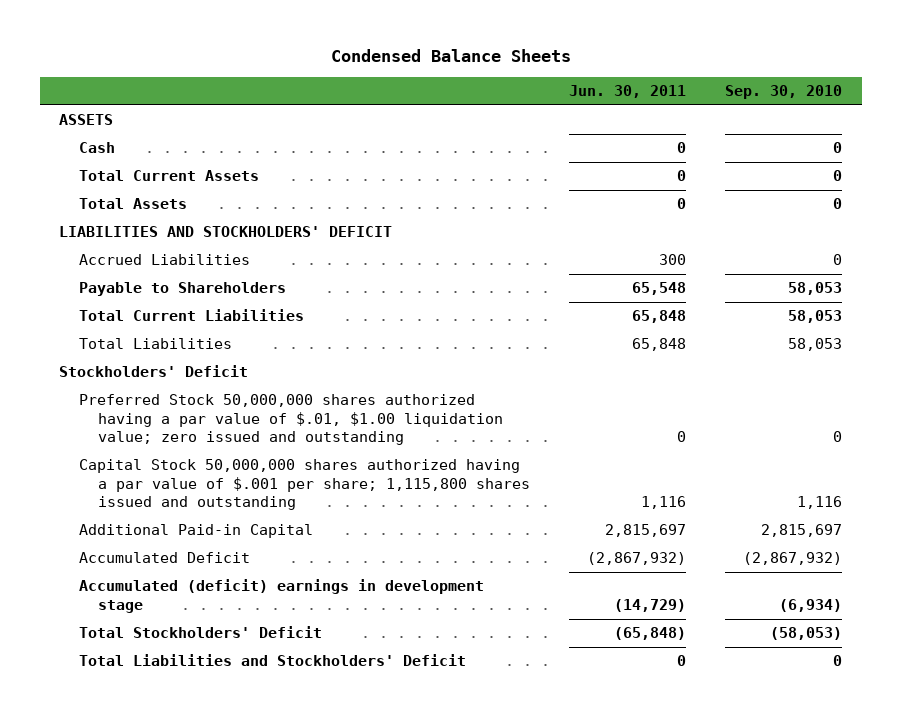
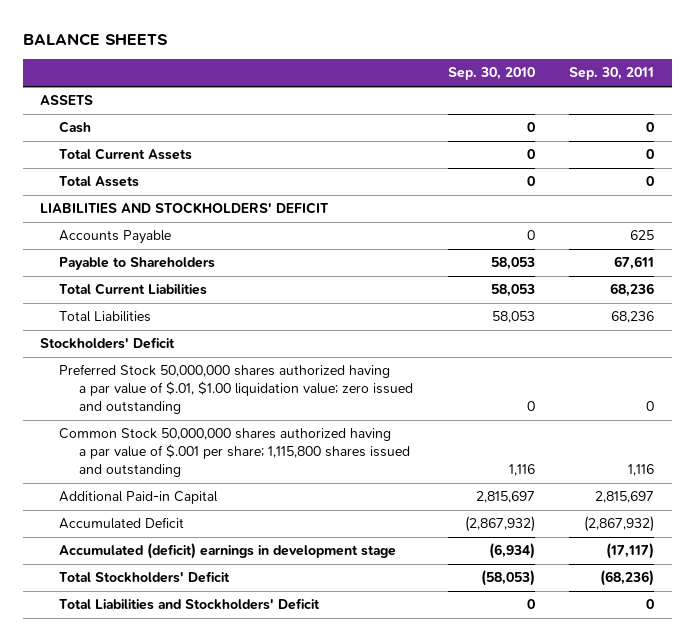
[330,49,571,63] Condensed Balance Sheets -> [22,32,168,46] BALANCE SHEETS
[569,84,687,98] Jun. 30, 2011 -> none
none -> [569,67,655,81] Sep. 30, 2011
[78,254,250,266] Accrued Liabilities -> none
none -> [59,230,172,245] Accounts Payable
[78,459,531,511] Capital Stock 50,000,000 shares authorized having a par value of $.001 per share; 1,115,800 shares issued and outstanding -> [59,428,410,478] Common Stock 50,000,000 shares authorized having a par value of $.001 per share; 1,115,800 shares issued and outstanding

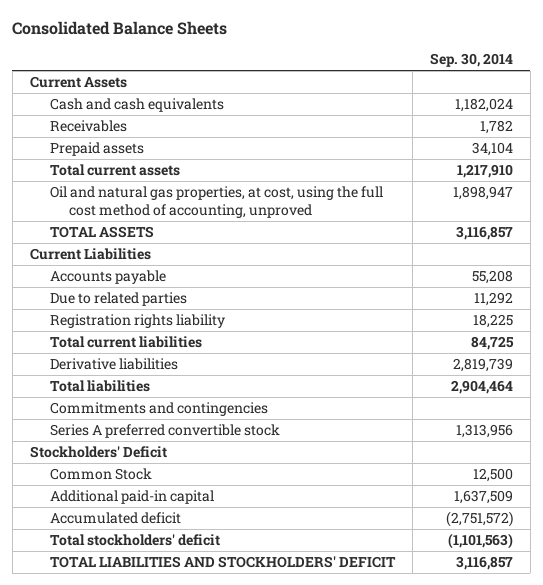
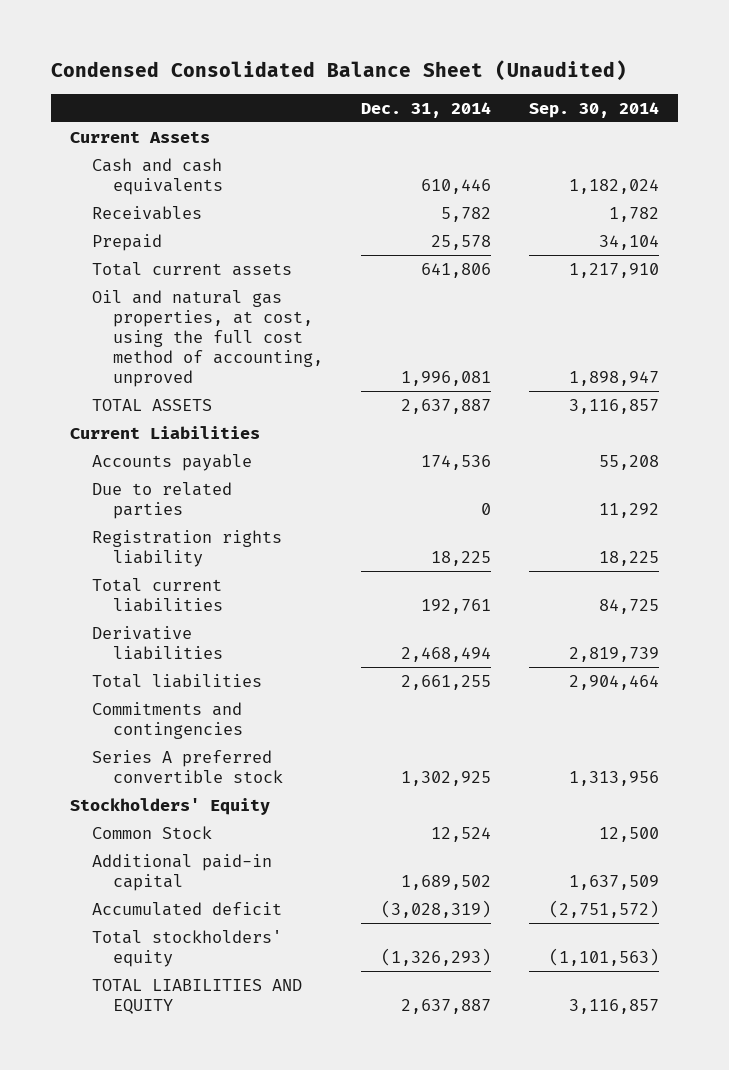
[12,20,228,35] Consolidated Balance Sheets -> [51,59,628,81] Condensed Consolidated Balance Sheet (Unaudited)
none -> [361,101,492,118] Dec. 31, 2014
[49,142,144,157] Prepaid assets -> [91,233,162,251] Prepaid
[29,446,167,459] Stockholders' Deficit -> [69,797,270,815] Stockholders' Equity
[49,534,220,547] Total stockholders' deficit -> [91,929,282,967] Total stockholders' equity
[49,556,396,569] TOTAL LIABILITIES AND STOCKHOLDERS' DEFICIT -> [91,978,302,1014] TOTAL LIABILITIES AND EQUITY

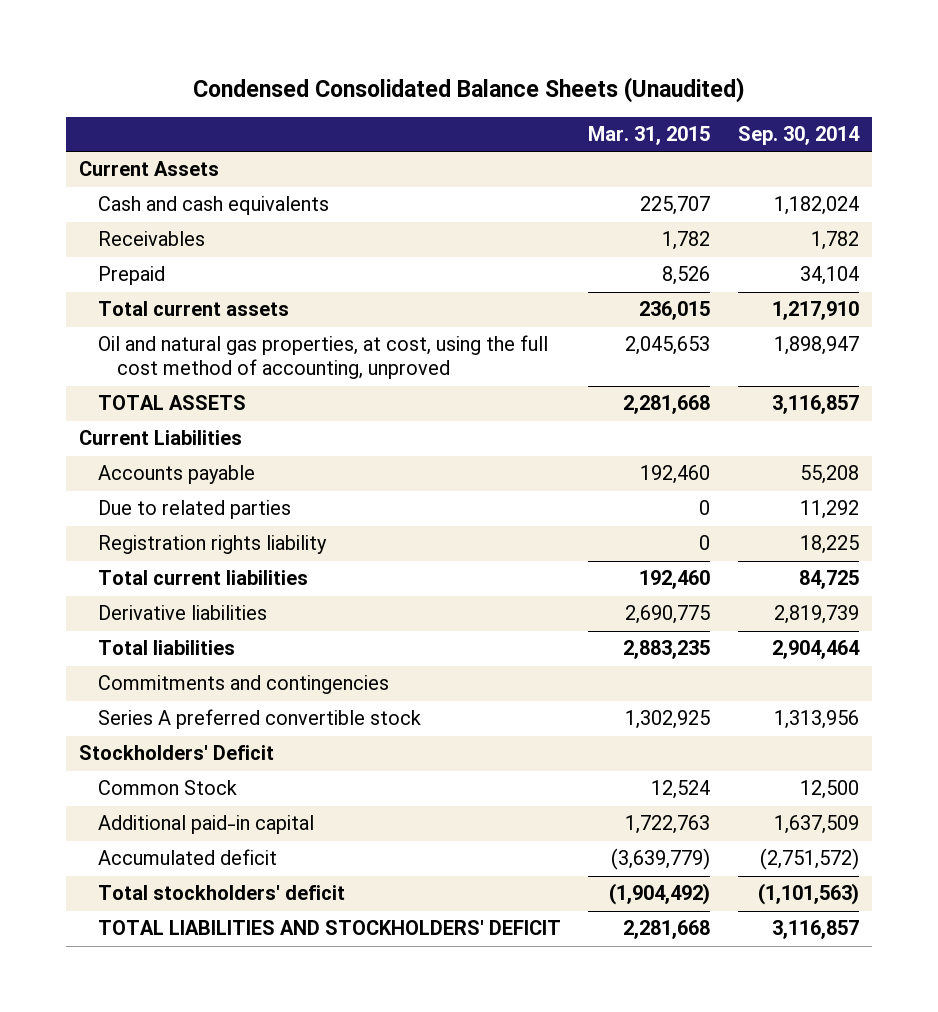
[51,59,628,81] Condensed Consolidated Balance Sheet (Unaudited) -> [192,76,745,103] Condensed Consolidated Balance Sheets (Unaudited)
[361,101,492,118] Dec. 31, 2014 -> none
none -> [588,126,711,146] Mar. 31, 2015
[69,797,270,815] Stockholders' Equity -> [79,745,275,761] Stockholders' Deficit
[91,929,282,967] Total stockholders' equity -> [98,885,346,901] Total stockholders' deficit
[91,978,302,1014] TOTAL LIABILITIES AND EQUITY -> [98,920,562,936] TOTAL LIABILITIES AND STOCKHOLDERS' DEFICIT

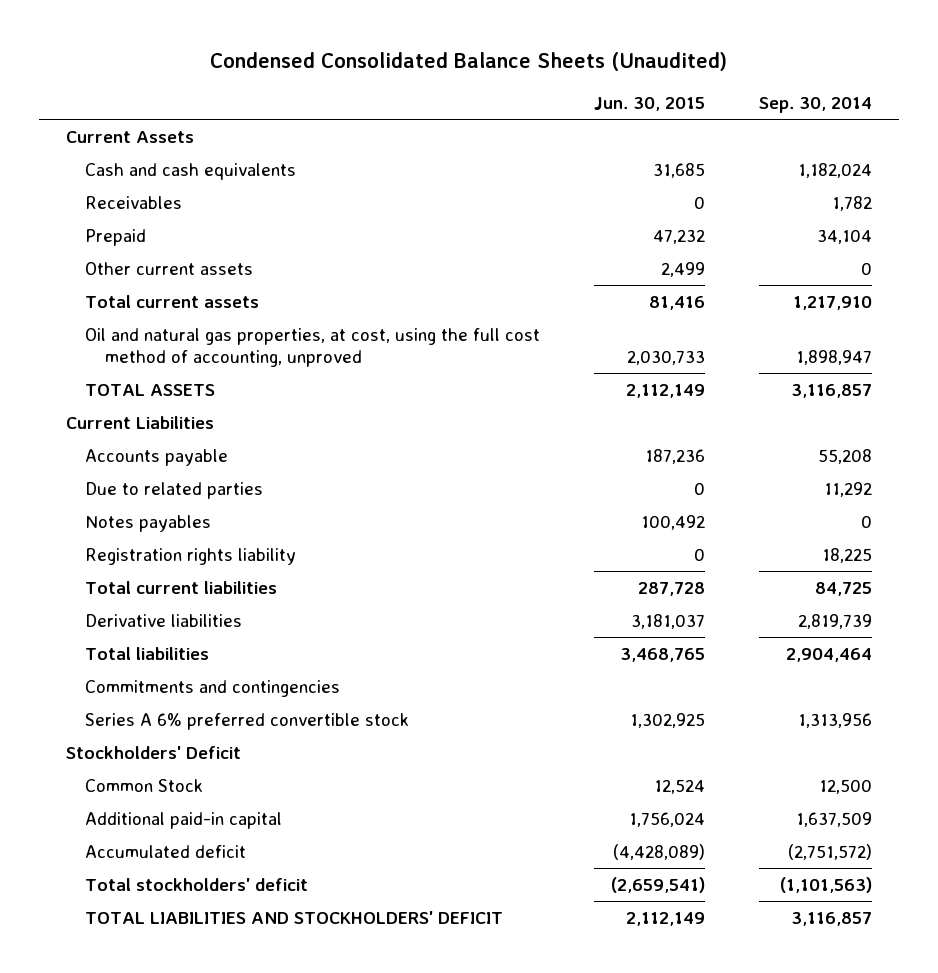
[588,126,711,146] Mar. 31, 2015 -> none
none -> [594,96,706,111] Jun. 30, 2015
none -> [85,261,254,275] Other current assets
none -> [85,514,212,532] Notes payables
[98,709,422,730] Series A preferred convertible stock -> [85,712,410,730] Series A 6% preferred convertible stock

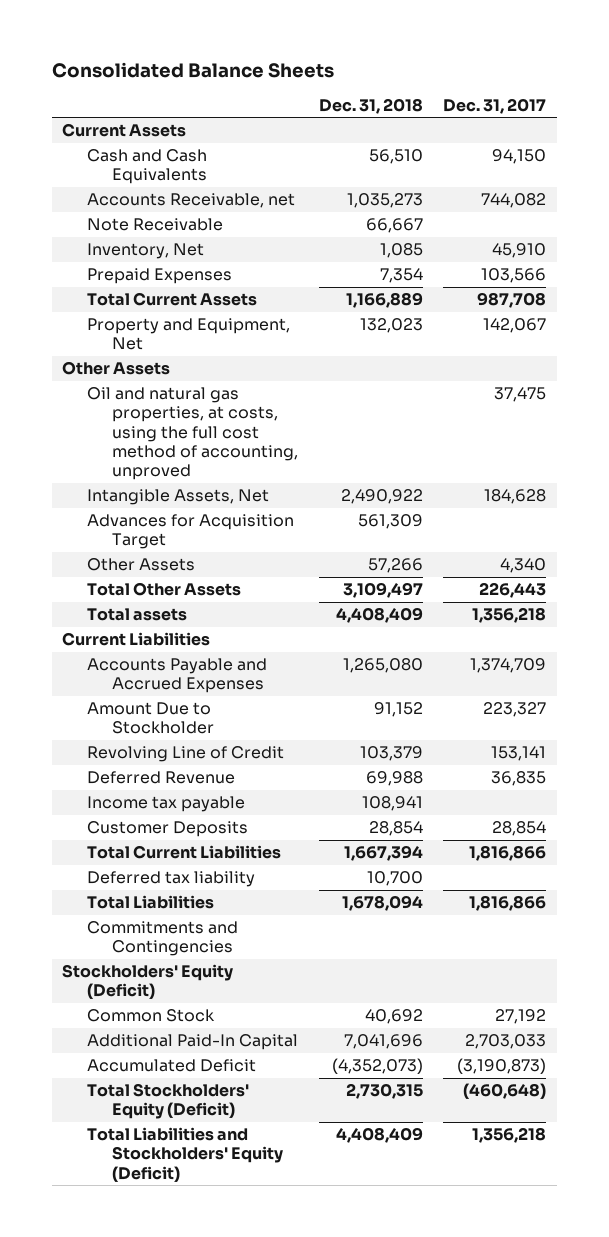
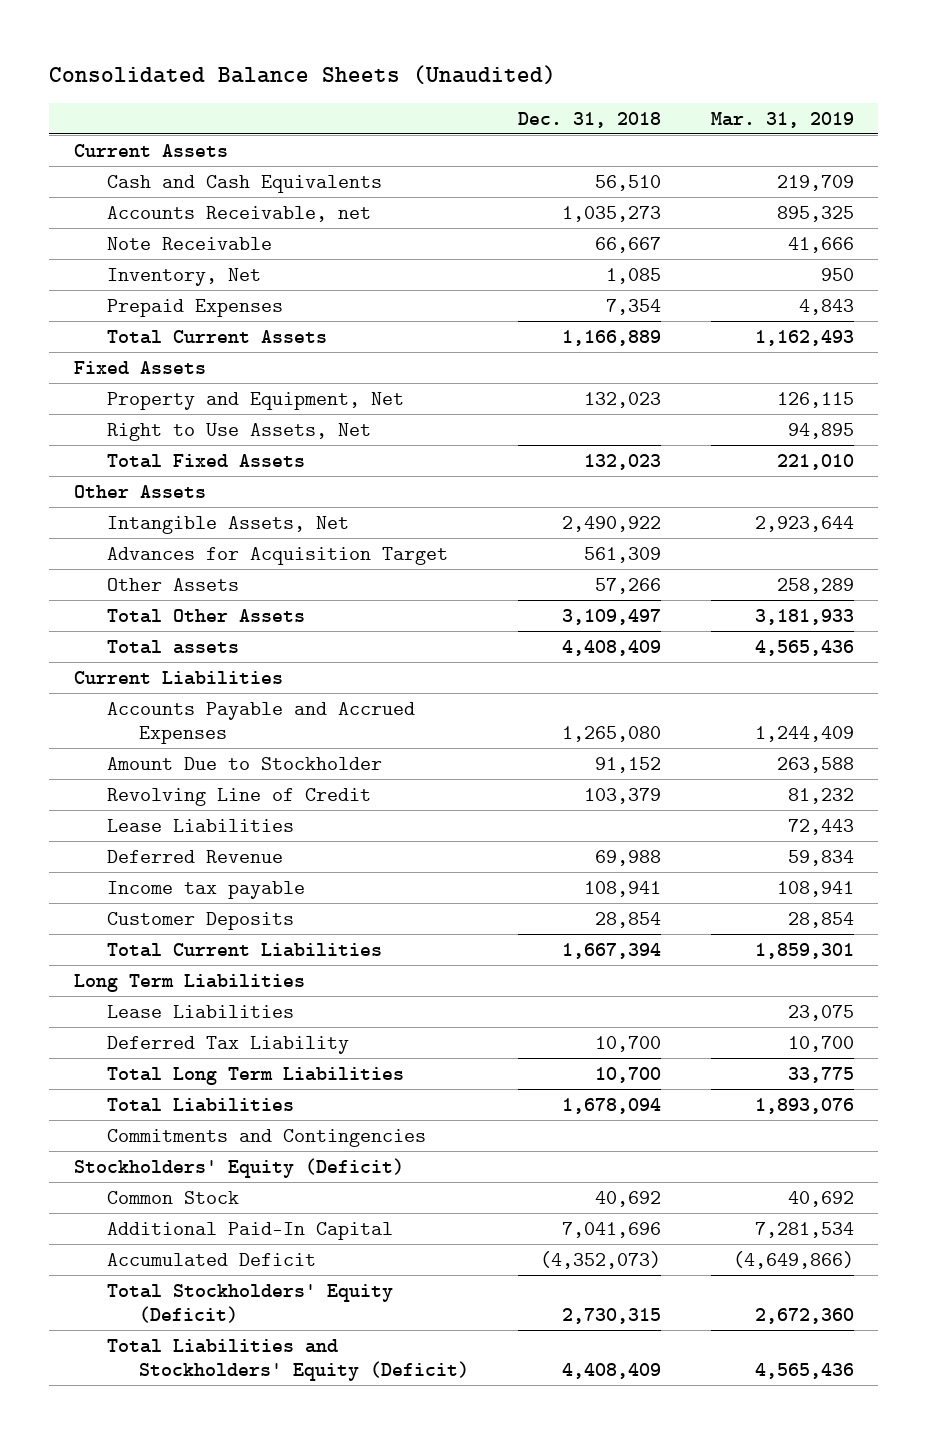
[52,61,335,78] Consolidated Balance Sheets -> [49,64,557,84] Consolidated Balance Sheets (Unaudited)
[443,97,547,114] Dec. 31, 2017 -> none
none -> [710,111,854,128] Mar. 31, 2019
none -> [73,360,206,374] Fixed Assets
none -> [106,422,371,441] Right to Use Assets, Net
none -> [106,453,305,468] Total Fixed Assets
[87,387,298,481] Oil and natural gas properties, at costs, using the full cost method of accounting, unproved -> none
none -> [106,818,294,832] Lease Liabilities
none -> [73,973,305,992] Long Term Liabilities
none -> [106,1004,294,1018] Lease Liabilities
[87,871,256,888] Deferred tax liability -> [106,1035,349,1054] Deferred Tax Liability
none -> [106,1066,404,1085] Total Long Term Liabilities

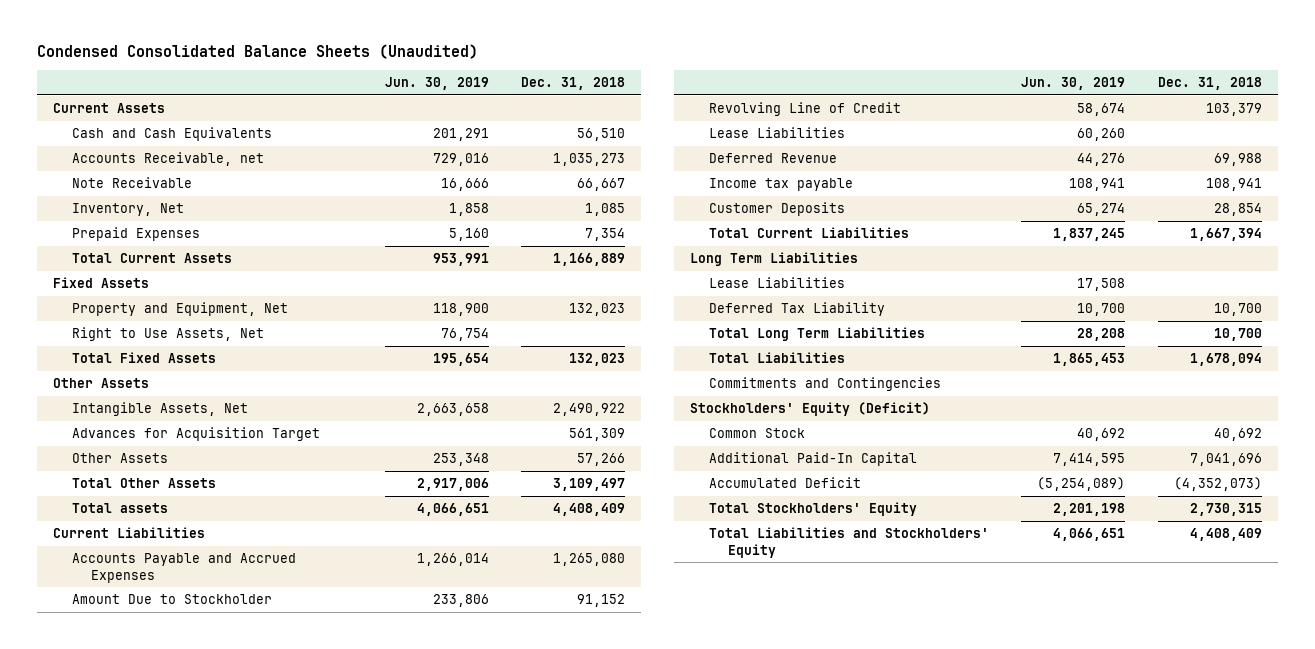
[49,64,557,84] Consolidated Balance Sheets (Unaudited) -> [37,44,479,60] Condensed Consolidated Balance Sheets (Unaudited)
[710,111,854,128] Mar. 31, 2019 -> none
none -> [384,77,489,91] Jun. 30, 2019
[106,1283,393,1323] Total Stockholders' Equity (Deficit) -> [708,502,917,517] Total Stockholders' Equity
[106,1338,470,1381] Total Liabilities and Stockholders' Equity (Deficit) -> [708,527,989,558] Total Liabilities and Stockholders' Equity

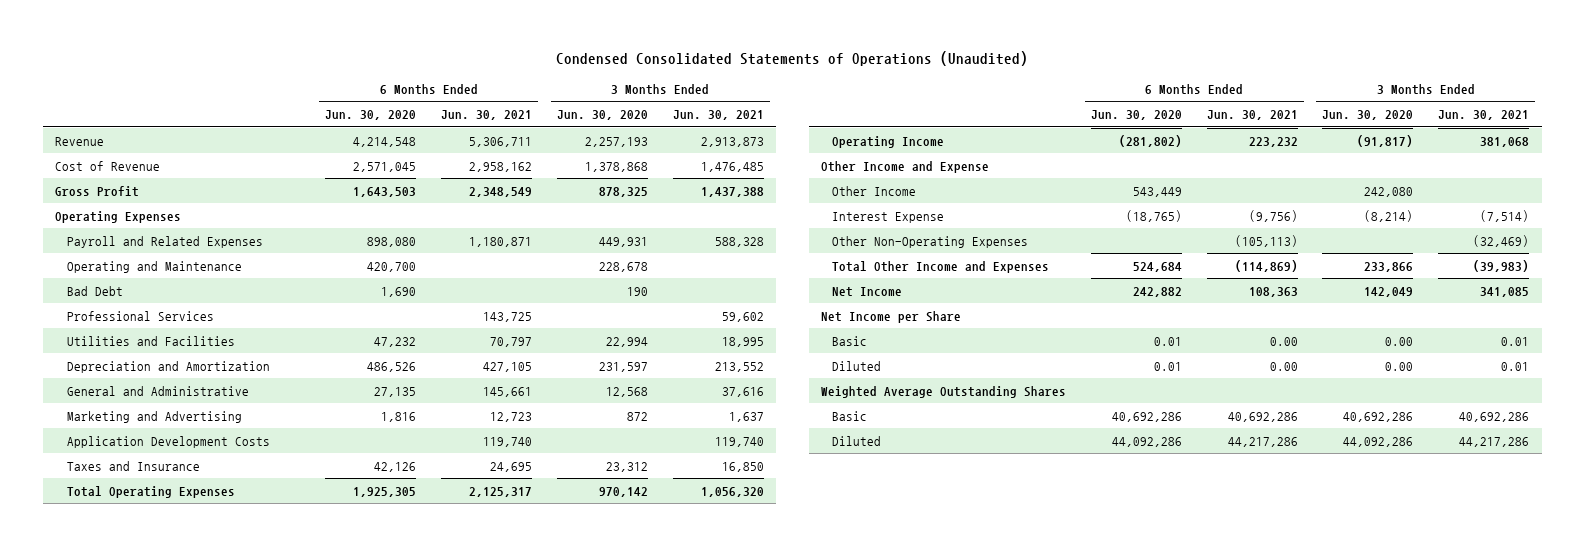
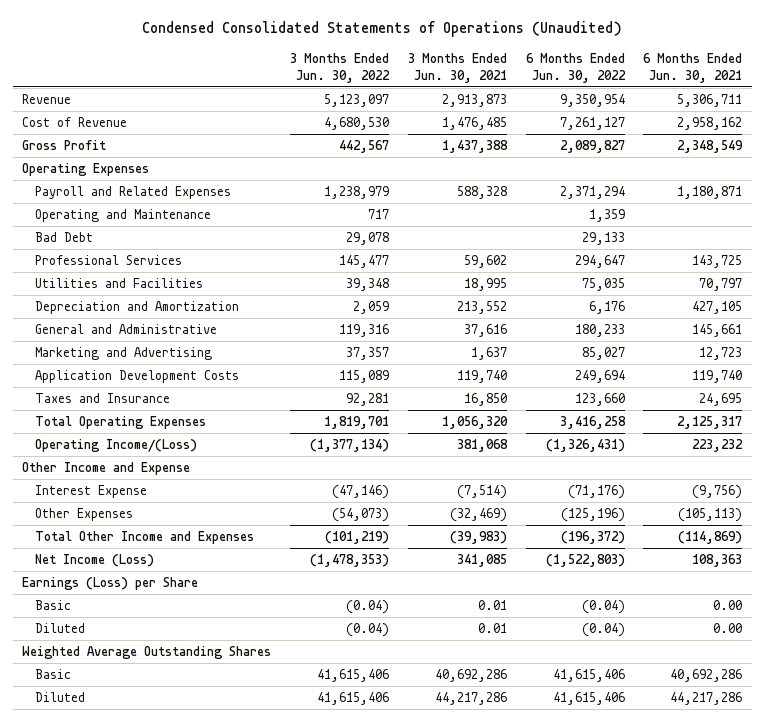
[325,110,417,121] Jun. 30, 2020 -> none
[556,110,648,121] Jun. 30, 2020 -> none
none -> [290,52,391,83] 3 Months Ended Jun. 30, 2022
none -> [525,52,626,83] 6 Months Ended Jun. 30, 2022
[832,135,945,148] Operating Income -> [35,439,198,453] Operating Income/(Loss)
[832,185,917,196] Other Income -> none
[832,235,1029,248] Other Non-Operating Expenses -> [35,508,134,522] Other Expenses
[832,286,903,297] Net Income -> [35,554,155,568] Net Income (Loss)
[820,310,961,323] Net Income per Share -> [22,577,199,591] Earnings (Loss) per Share

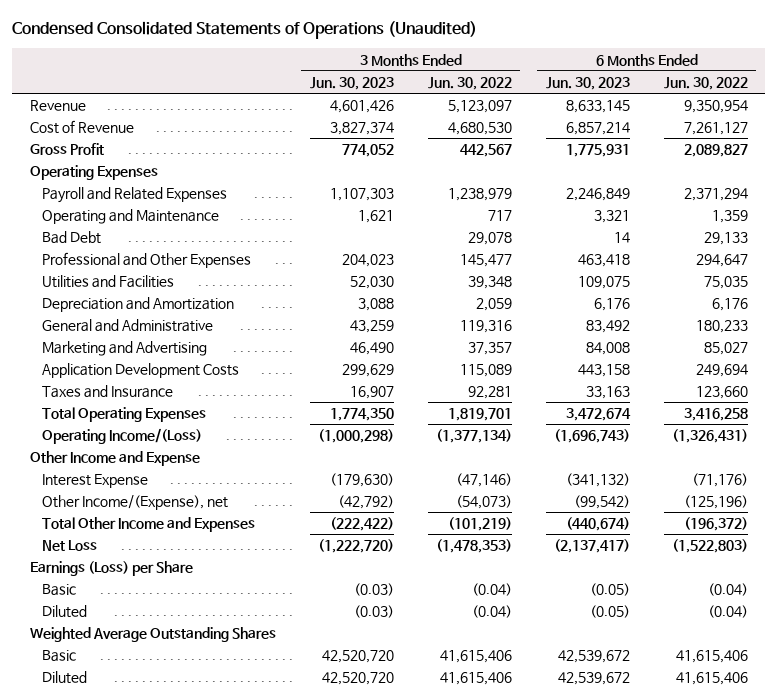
[407,52,507,83] 3 Months Ended Jun. 30, 2021 -> none
[643,52,743,83] 6 Months Ended Jun. 30, 2021 -> none
none -> [309,76,394,90] Jun. 30, 2023
none -> [545,76,630,90] Jun. 30, 2023
[35,255,183,266] Professional Services -> [41,252,251,269] Professional and Other Expenses
[35,508,134,522] Other Expenses -> [41,495,228,511] Other Income/(Expense), net
[35,554,155,568] Net Income (Loss) -> [41,540,97,552] Net Loss

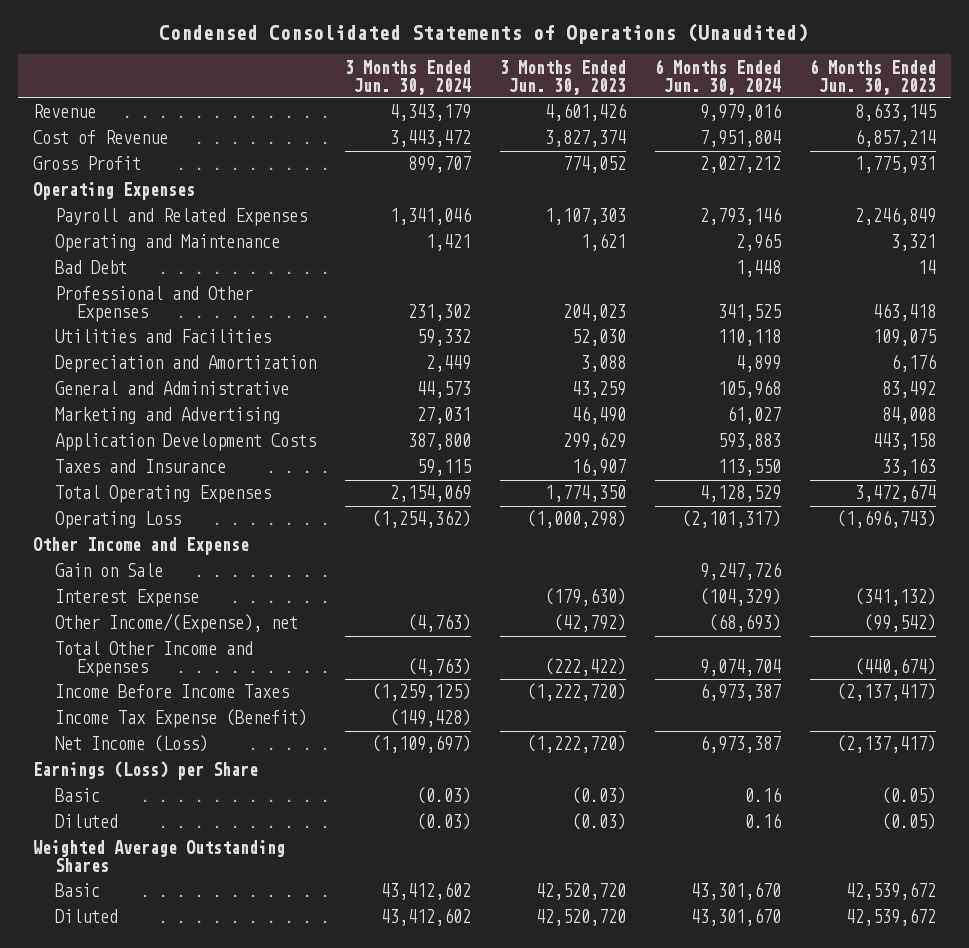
[427,76,512,90] Jun. 30, 2022 -> none
[663,76,748,90] Jun. 30, 2022 -> none
none -> [344,59,471,95] 3 Months Ended Jun. 30, 2024
none -> [654,58,781,95] 6 Months Ended Jun. 30, 2024
[41,428,202,445] Operating Income/(Loss) -> [54,511,181,530] Operating Loss
none -> [54,563,163,578] Gain on Sale
none -> [54,684,289,699] Income Before Income Taxes
none -> [54,709,307,729] Income Tax Expense (Benefit)
[41,540,97,552] Net Loss -> [54,735,208,753] Net Income (Loss)

